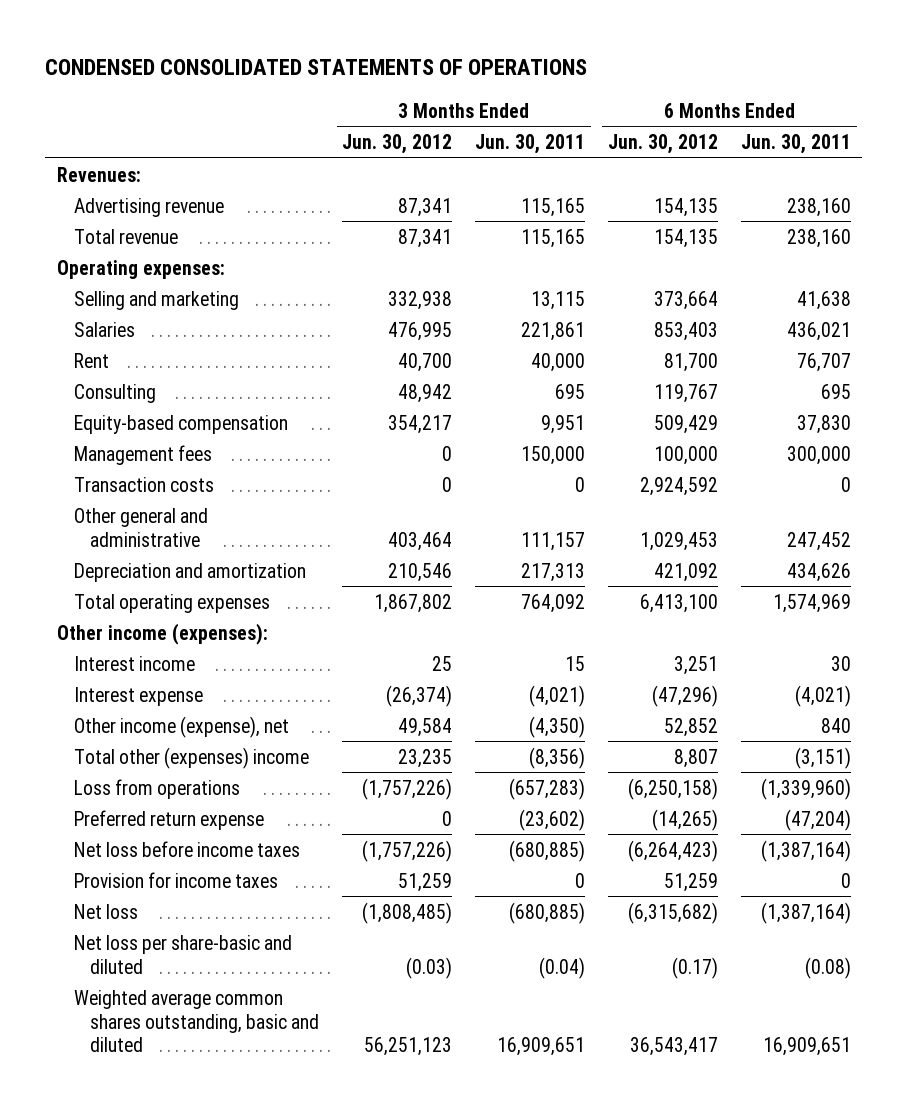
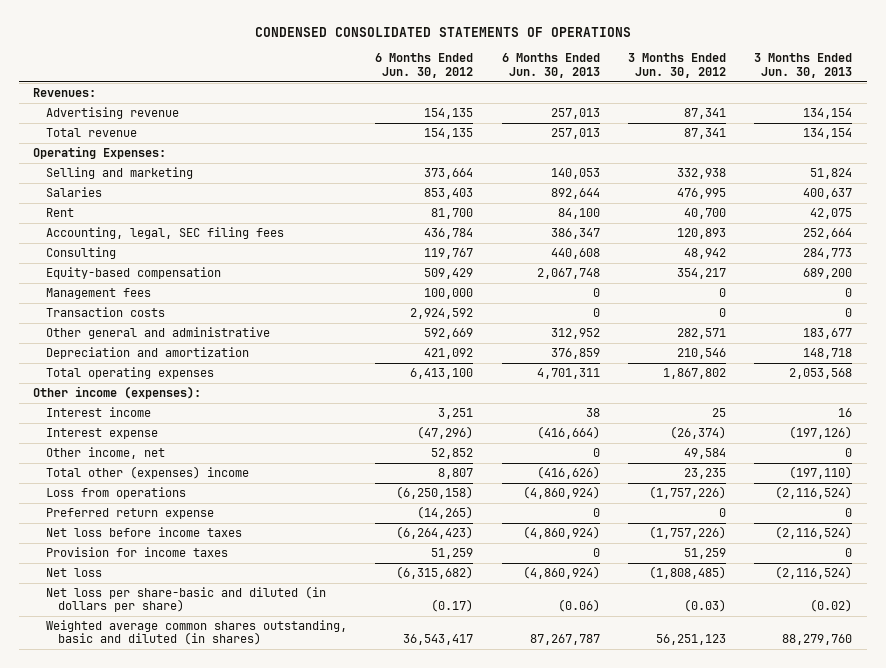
[475,133,586,154] Jun. 30, 2011 -> none
[741,133,852,154] Jun. 30, 2011 -> none
none -> [501,53,600,78] 6 Months Ended Jun. 30, 2013
none -> [754,53,853,78] 3 Months Ended Jun. 30, 2013
[56,259,225,279] Operating expenses: -> [33,145,167,159] Operating Expenses:
none -> [45,226,284,239] Accounting, legal, SEC filing fees
[388,531,453,551] 403,464 -> [677,327,727,339] 282,571
[640,531,719,551] 1,029,453 -> [424,327,474,339] 592,669
[73,715,289,738] Other income (expense), net -> [45,446,165,459] Other income, net
[73,934,292,974] Net loss per share-basic and diluted -> [45,585,326,613] Net loss per share-basic and diluted (in dollars per share)
[73,989,320,1053] Weighted average common shares outstanding, basic and diluted -> [45,619,347,646] Weighted average common shares outstanding, basic and diluted (in shares)

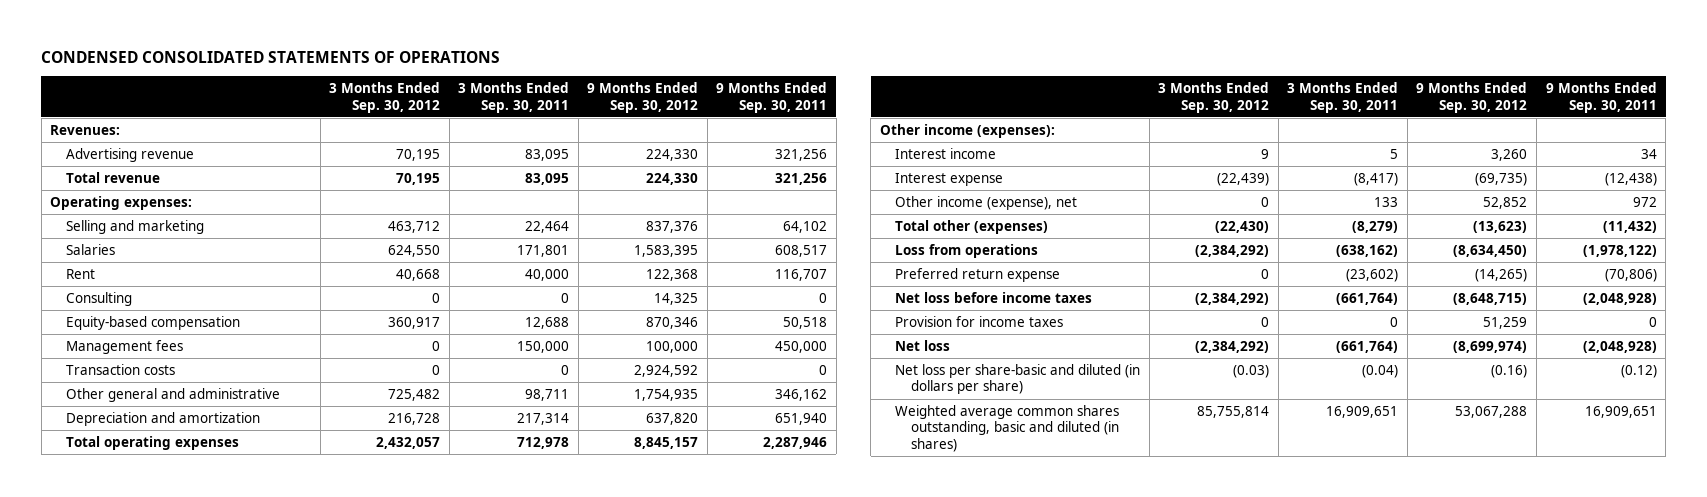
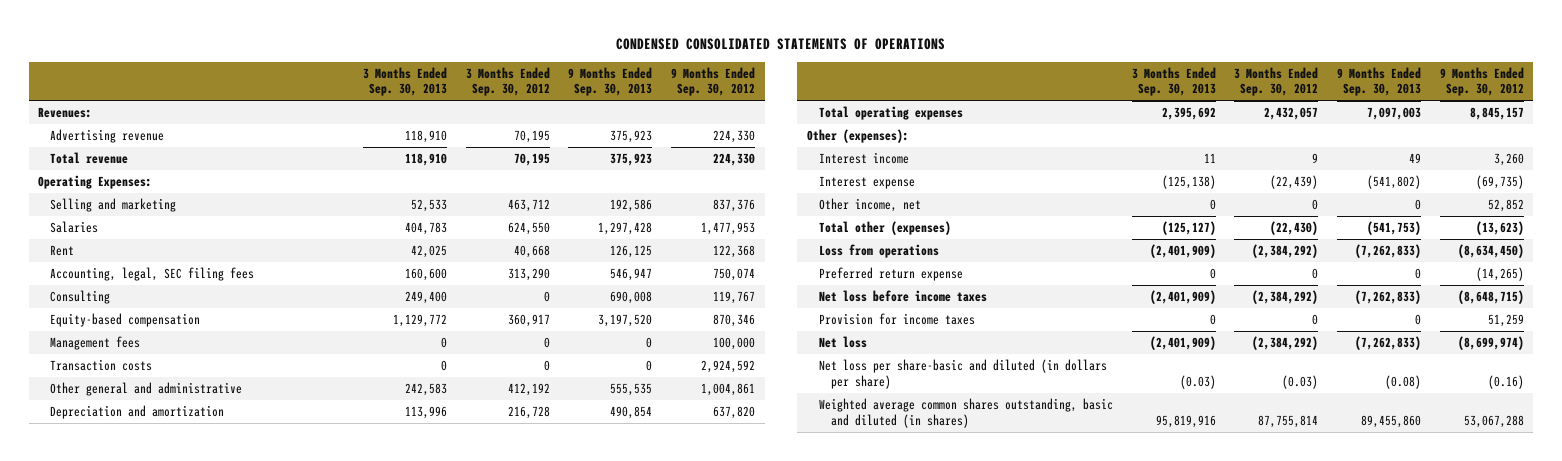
[458,82,570,113] 3 Months Ended Sep. 30, 2011 -> none
[716,82,828,113] 9 Months Ended Sep. 30, 2011 -> none
none -> [362,66,447,97] 3 Months Ended Sep. 30, 2013
none -> [568,66,653,97] 9 Months Ended Sep. 30, 2013
[50,196,193,211] Operating expenses: -> [37,175,152,190] Operating Expenses:
[634,245,699,258] 1,583,395 -> [701,222,756,236] 1,477,953
none -> [50,267,255,282] Accounting, legal, SEC filing fees
[654,293,699,306] 14,325 -> [713,291,756,305] 119,767
[388,389,441,402] 725,482 -> [507,383,550,397] 412,192
[634,389,699,402] 1,754,935 -> [701,383,756,397] 1,004,861
[879,124,1055,139] Other income (expenses): -> [806,129,909,144] Other (expenses):
[895,196,1078,211] Other income (expense), net -> [818,198,921,213] Other income, net
[1197,406,1270,419] 85,755,814 -> [1258,414,1319,428] 87,755,814

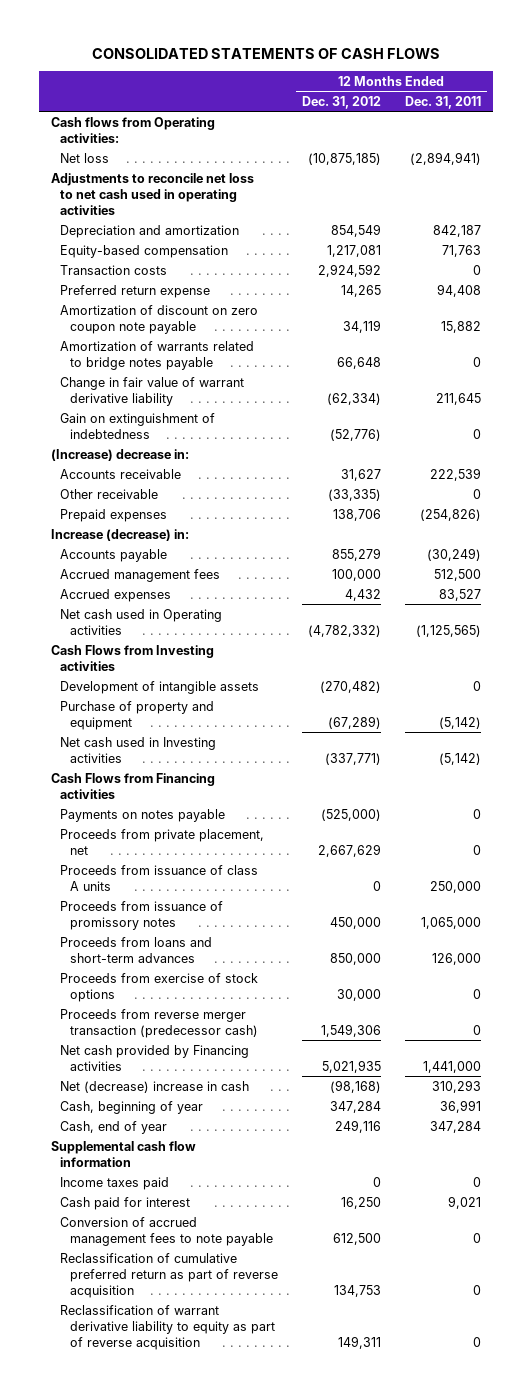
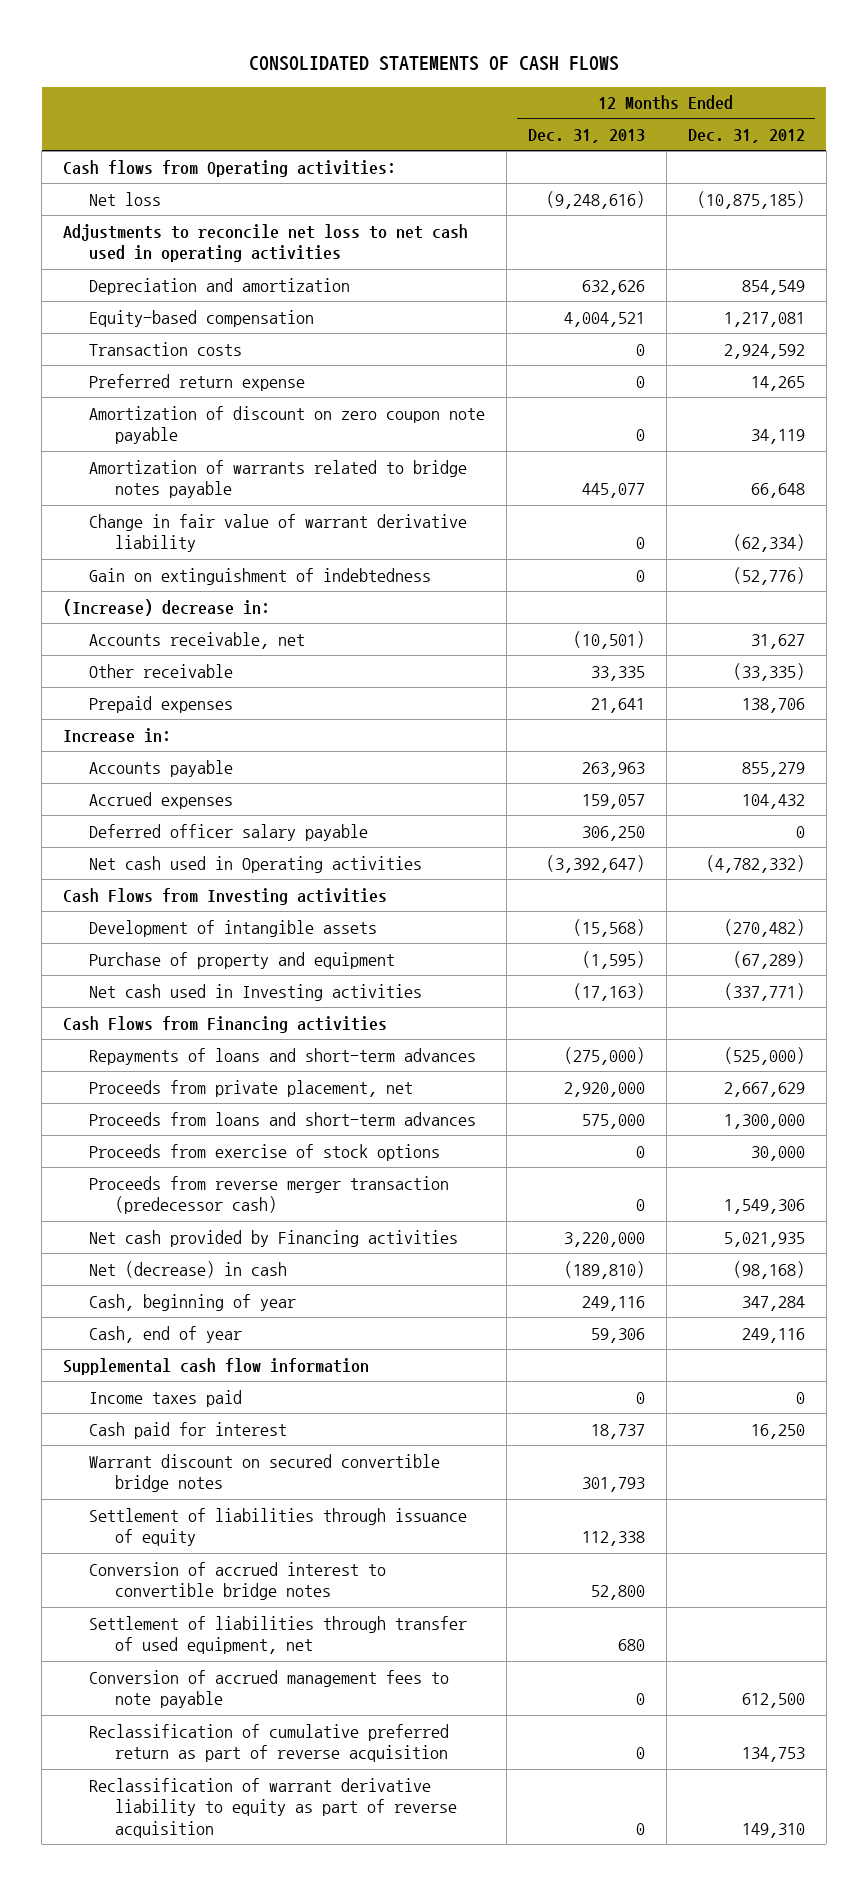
[404,95,481,109] Dec. 31, 2011 -> none
none -> [527,128,645,143] Dec. 31, 2013
[60,468,182,479] Accounts receivable -> [89,631,306,649] Accounts receivable, net
[50,528,189,541] Increase (decrease) in: -> [63,727,172,743] Increase in:
[60,568,221,582] Accrued management fees -> none
[344,588,381,601] 4,432 -> [741,793,805,809] 104,432
none -> [89,823,369,841] Deferred officer salary payable
[60,808,226,822] Payments on notes payable -> [89,1047,477,1065] Repayments of loans and short-term advances
[60,864,259,891] Proceeds from issuance of class A units -> none
[60,900,224,930] Proceeds from issuance of promissory notes -> none
[329,952,381,965] 850,000 -> [723,1113,805,1129] 1,300,000
[60,1080,250,1093] Net (decrease) increase in cash -> [89,1260,288,1278] Net (decrease) in cash
none -> [89,1453,441,1493] Warrant discount on secured convertible bridge notes
none -> [89,1507,468,1547] Settlement of liabilities through issuance of equity
none -> [89,1561,387,1601] Conversion of accrued interest to convertible bridge notes
none -> [89,1615,468,1655] Settlement of liabilities through transfer of used equipment, net
[337,1335,381,1349] 149,311 -> [741,1823,805,1839] 149,310

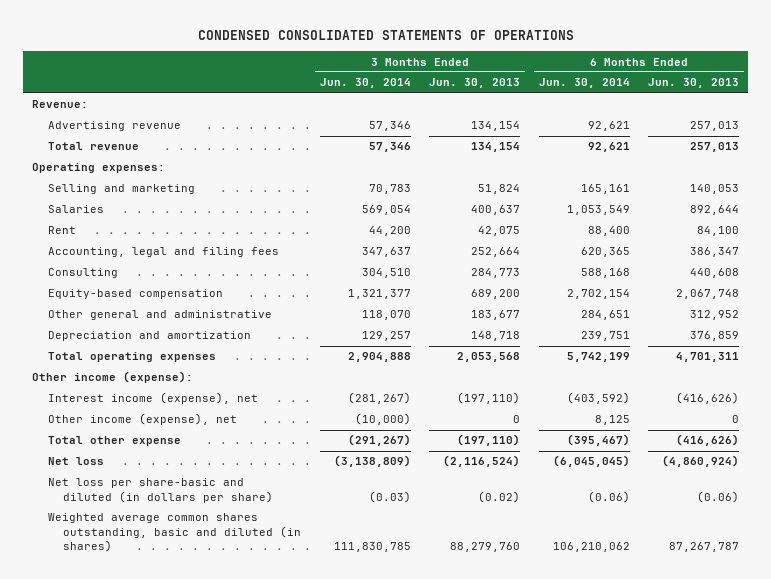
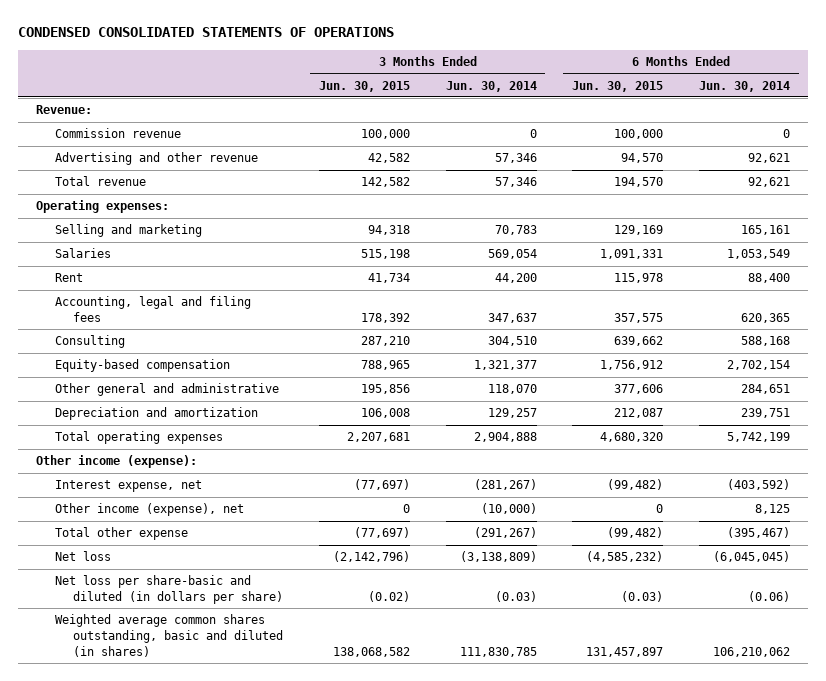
[429,78,521,89] Jun. 30, 2013 -> none
[647,78,739,89] Jun. 30, 2013 -> none
none -> [318,80,410,92] Jun. 30, 2015
none -> [572,80,664,92] Jun. 30, 2015
none -> [54,128,181,139] Commission revenue
[47,121,181,132] Advertising revenue -> [54,152,258,166] Advertising and other revenue
[47,392,258,405] Interest income (expense), net -> [54,480,202,493] Interest expense, net

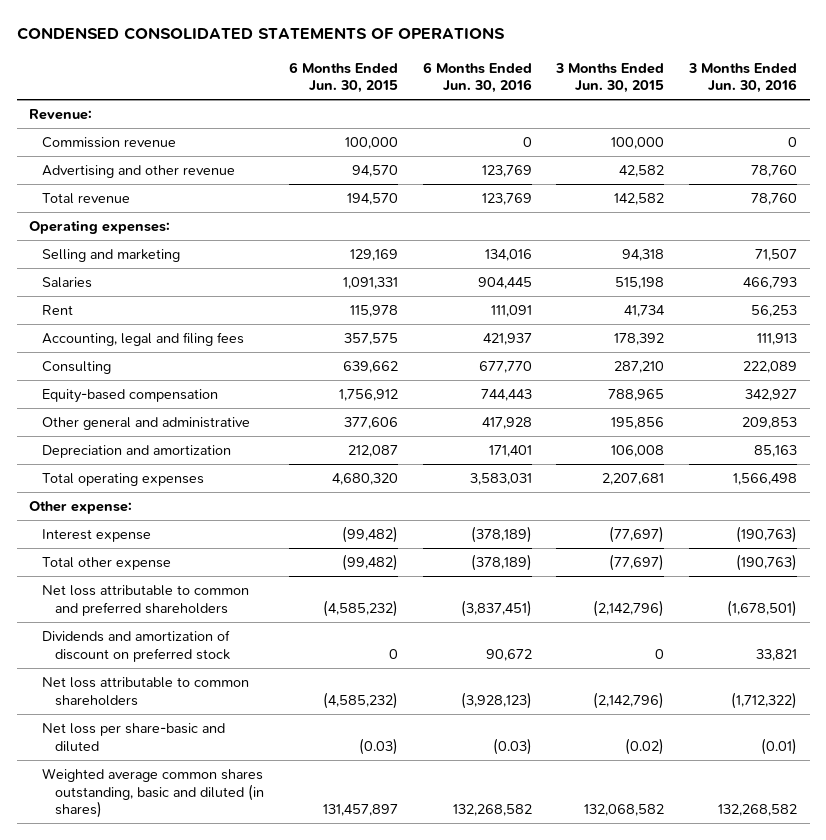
[445,80,537,92] Jun. 30, 2014 -> none
[699,80,791,92] Jun. 30, 2014 -> none
none -> [422,61,532,94] 6 Months Ended Jun. 30, 2016
none -> [688,62,798,94] 3 Months Ended Jun. 30, 2016
[54,503,244,517] Other income (expense), net -> none
[36,455,198,469] Other income (expense): -> [29,501,133,515] Other expense:
[54,480,202,493] Interest expense, net -> [42,529,152,543] Interest expense
[54,551,111,562] Net loss -> [42,585,250,616] Net loss attributable to common and preferred shareholders
none -> [42,630,231,662] Dividends and amortization of discount on preferred stock
none -> [42,677,250,706] Net loss attributable to common shareholders
[54,575,283,604] Net loss per share-basic and diluted (in dollars per share) -> [42,723,226,752] Net loss per share-basic and diluted
[332,646,410,657] 138,068,582 -> [584,804,665,817] 132,068,582

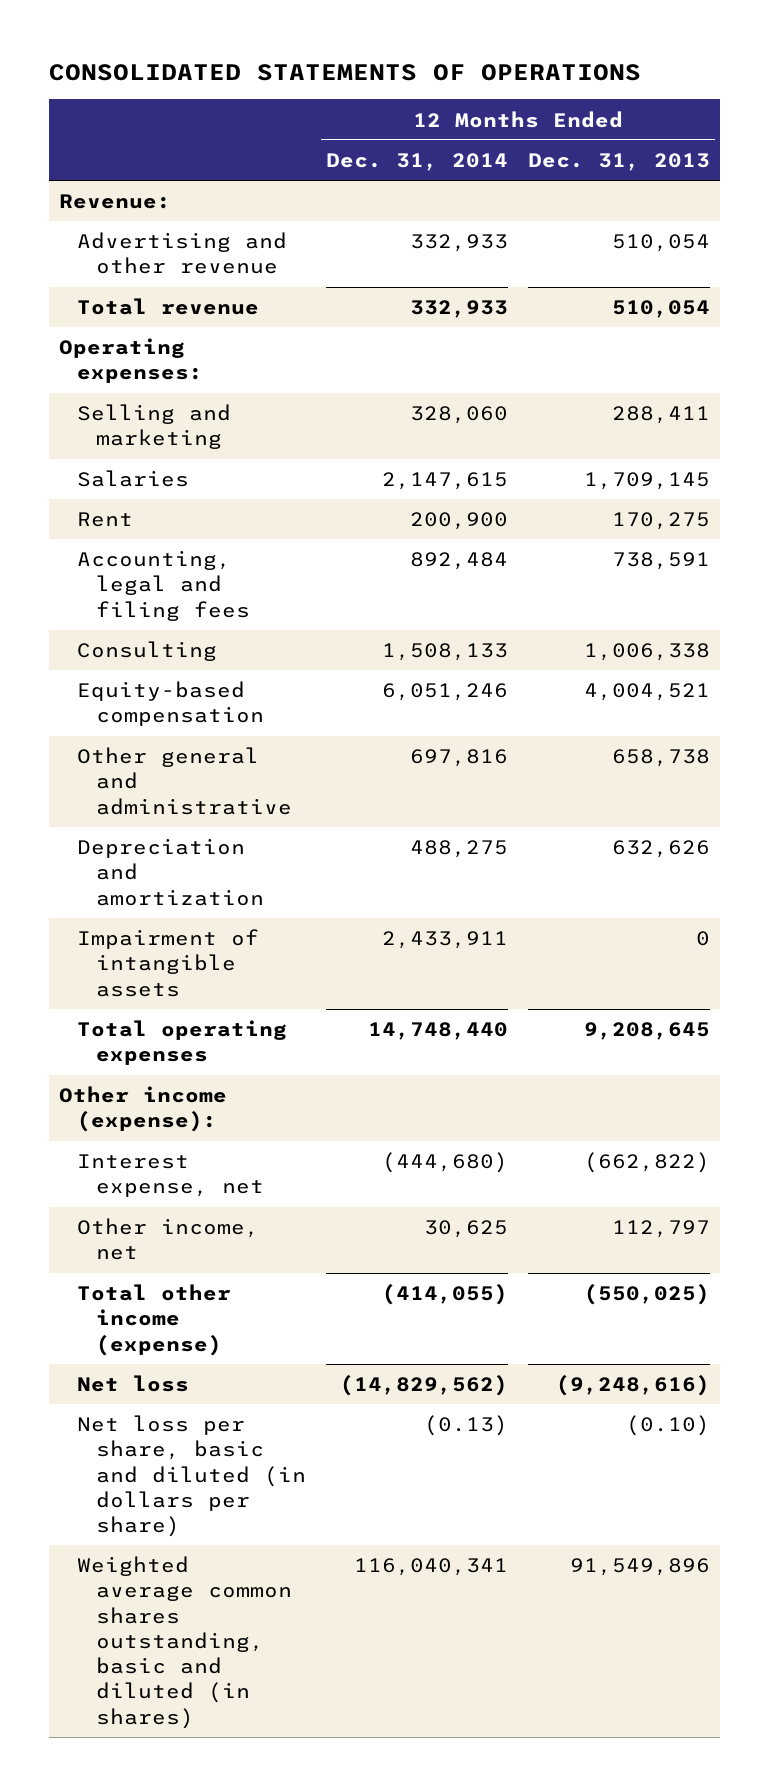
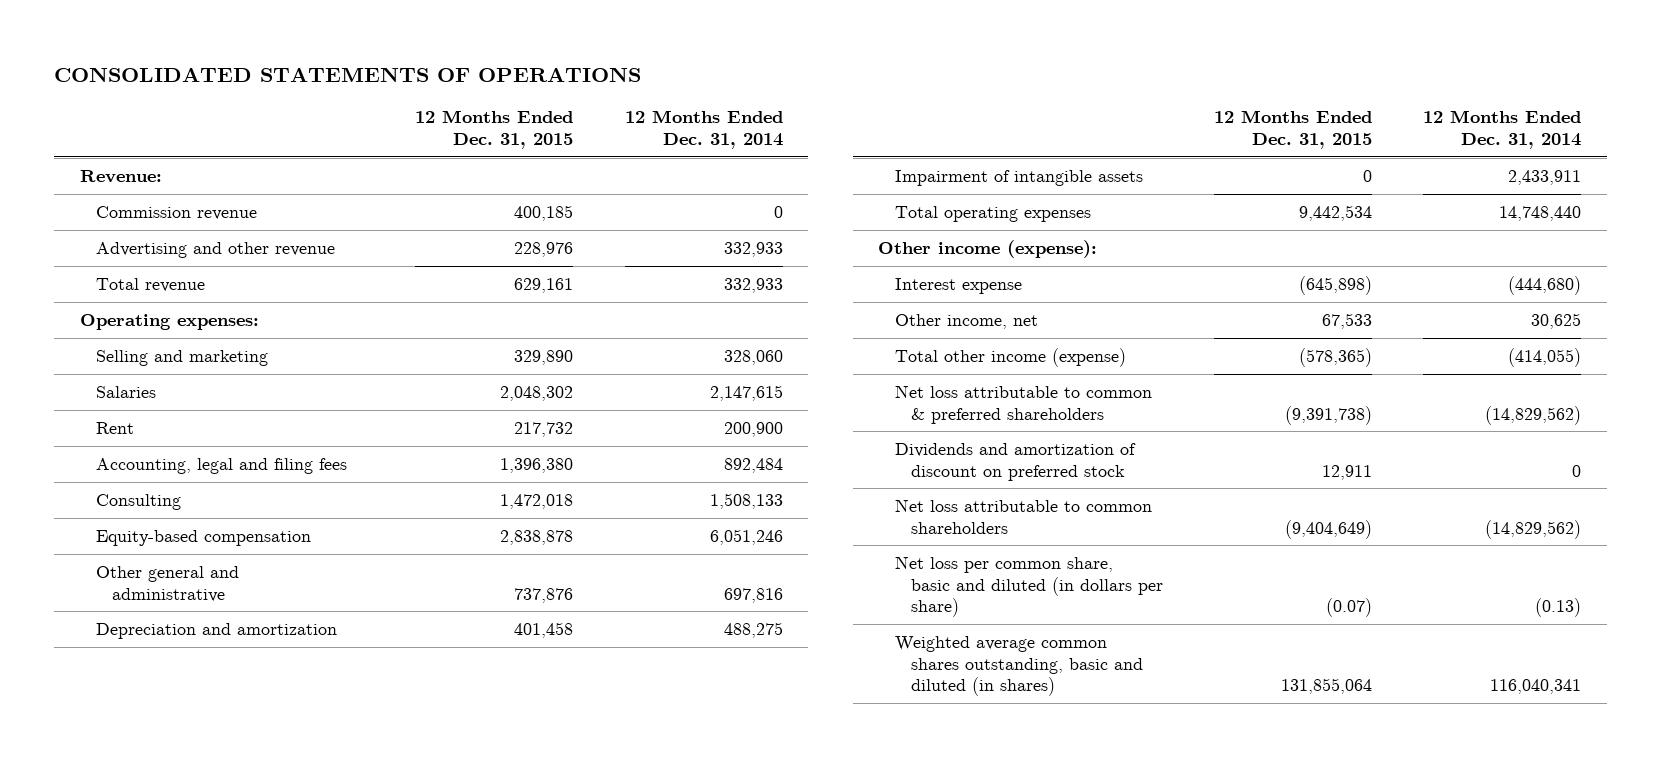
[528,152,711,171] Dec. 31, 2013 -> none
none -> [415,110,574,150] 12 Months Ended Dec. 31, 2015
none -> [95,205,257,220] Commission revenue
[77,1154,264,1198] Interest expense, net -> [894,277,1022,294] Interest expense
[77,1375,190,1393] Net loss -> [894,384,1152,424] Net loss attributable to common & preferred shareholders
none -> [894,442,1136,481] Dividends and amortization of discount on preferred stock
none -> [894,498,1152,534] Net loss attributable to common shareholders
[77,1415,306,1538] Net loss per share, basic and diluted (in dollars per share) -> [894,555,1164,618] Net loss per common share, basic and diluted (in dollars per share)

